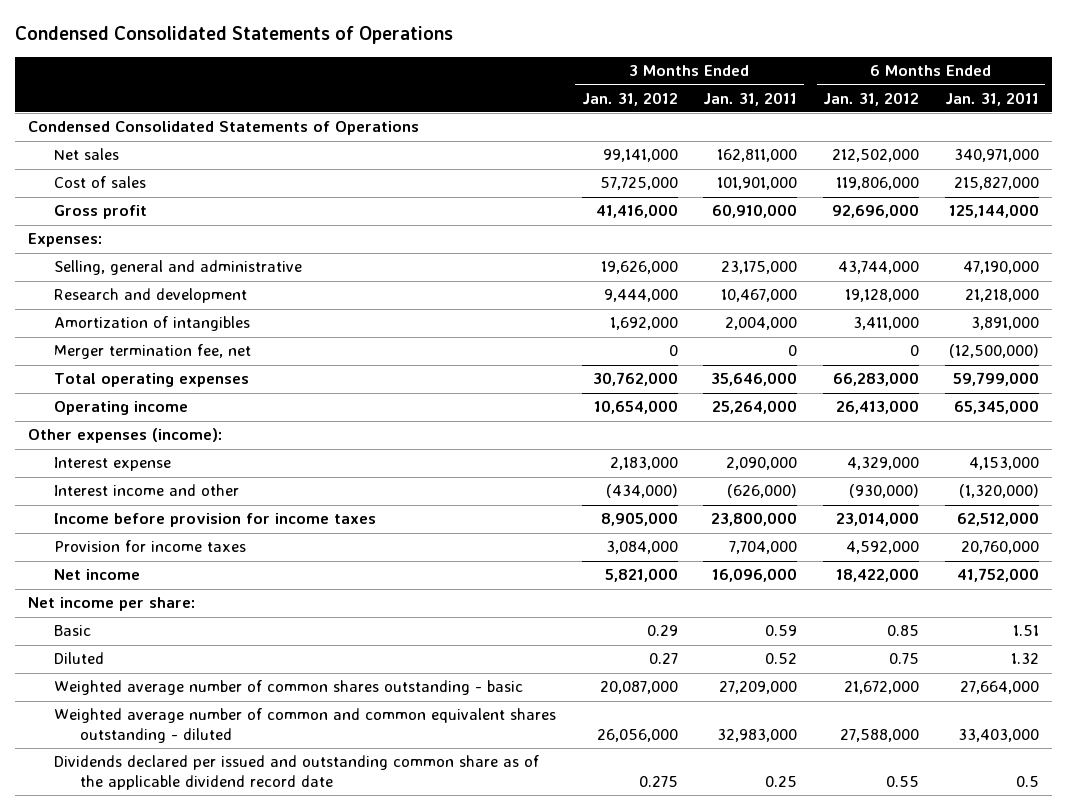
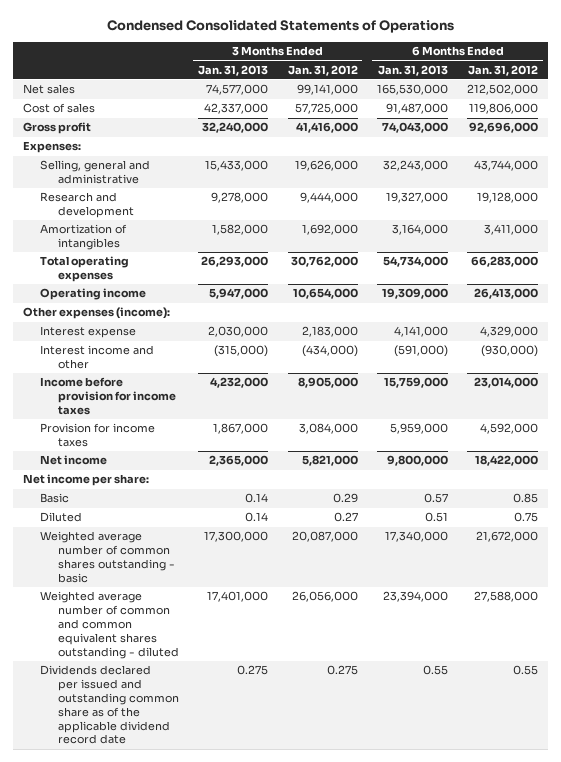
[703,91,798,106] Jan. 31, 2011 -> none
[944,91,1039,106] Jan. 31, 2011 -> none
none -> [198,64,269,76] Jan. 31, 2013
none -> [378,64,449,76] Jan. 31, 2013
[27,121,419,136] Condensed Consolidated Statements of Operations -> none
[53,344,251,360] Merger termination fee, net -> none

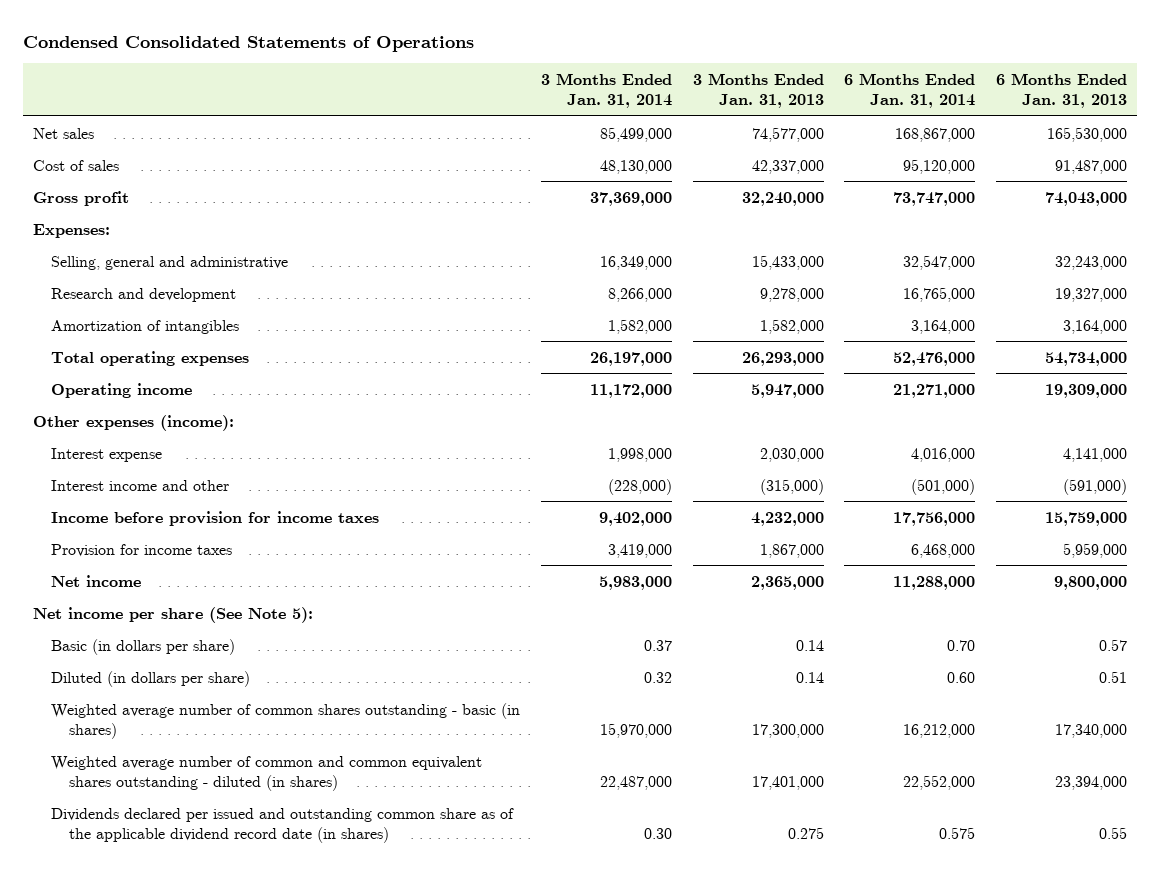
[287,64,358,76] Jan. 31, 2012 -> none
[468,64,539,76] Jan. 31, 2012 -> none
none -> [540,72,672,109] 3 Months Ended Jan. 31, 2014
none -> [844,72,976,109] 6 Months Ended Jan. 31, 2014
[22,474,149,487] Net income per share: -> [33,606,314,623] Net income per share (See Note 5):
[40,493,70,504] Basic -> [51,638,236,655] Basic (in dollars per share)
[40,512,83,523] Diluted -> [51,670,251,687] Diluted (in dollars per share)
[40,531,175,583] Weighted average number of common shares outstanding - basic -> [51,702,521,739] Weighted average number of common shares outstanding - basic (in shares)
[40,591,179,659] Weighted average number of common and common equivalent shares outstanding - diluted -> [51,755,483,791] Weighted average number of common and common equivalent shares outstanding - diluted (in shares)
[40,665,179,745] Dividends declared per issued and outstanding common share as of the applicable dividend record date -> [51,807,515,843] Dividends declared per issued and outstanding common share as of the applicable dividend record date (in shares)

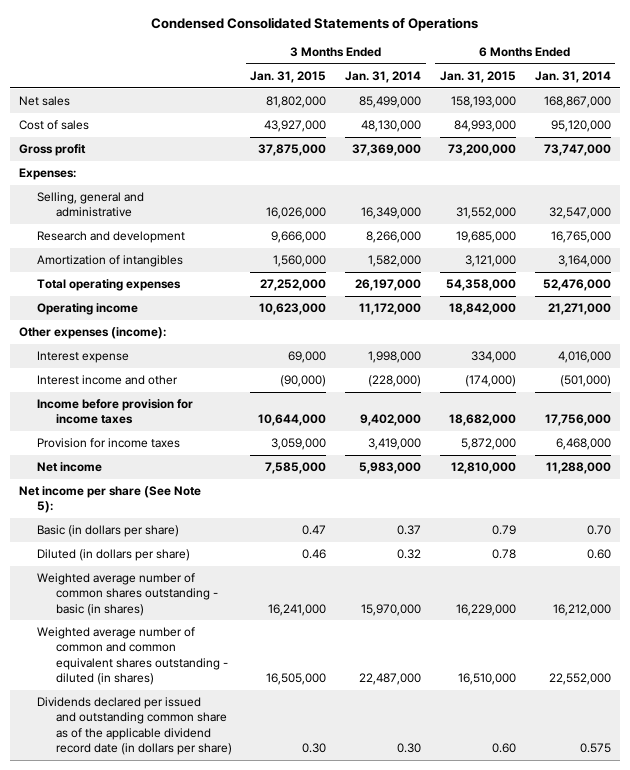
[692,72,824,109] 3 Months Ended Jan. 31, 2013 -> none
[995,72,1127,109] 6 Months Ended Jan. 31, 2013 -> none
none -> [250,70,327,83] Jan. 31, 2015
none -> [439,70,516,83] Jan. 31, 2015
[51,807,515,843] Dividends declared per issued and outstanding common share as of the applicable dividend record date (in shares) -> [37,697,232,755] Dividends declared per issued and outstanding common share as of the applicable dividend record date (in dollars per share)

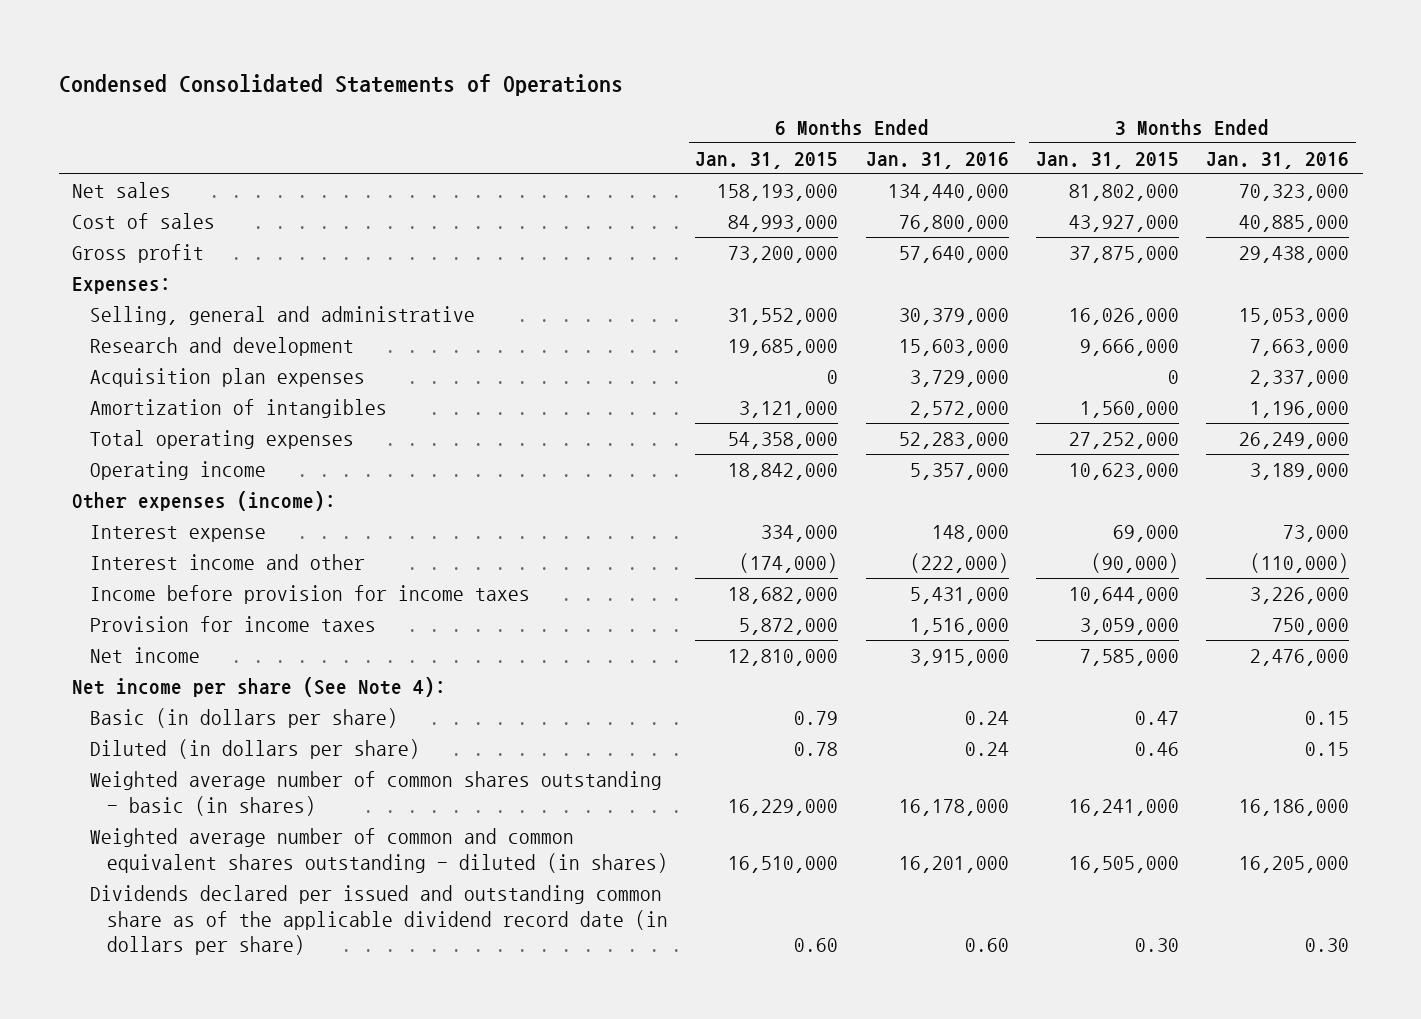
[345,70,422,83] Jan. 31, 2014 -> none
[534,70,611,83] Jan. 31, 2014 -> none
none -> [865,152,1009,170] Jan. 31, 2016
none -> [1205,152,1349,170] Jan. 31, 2016
none -> [89,368,365,388] Acquisition plan expenses
[18,486,201,514] Net income per share (See Note 5): -> [72,677,447,698] Net income per share (See Note 4):

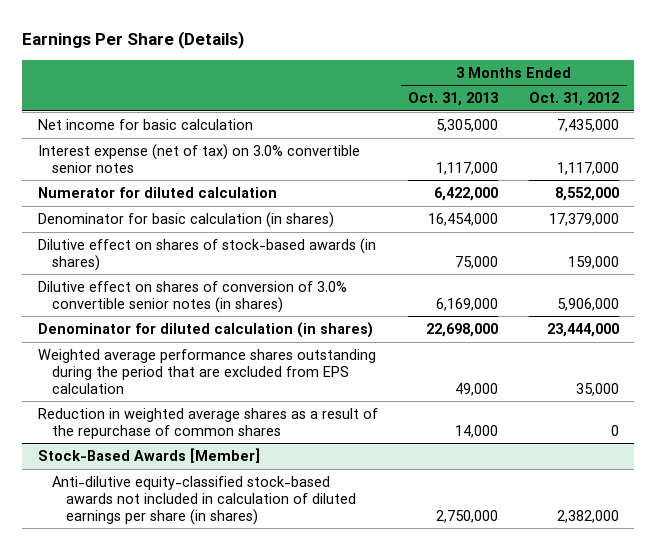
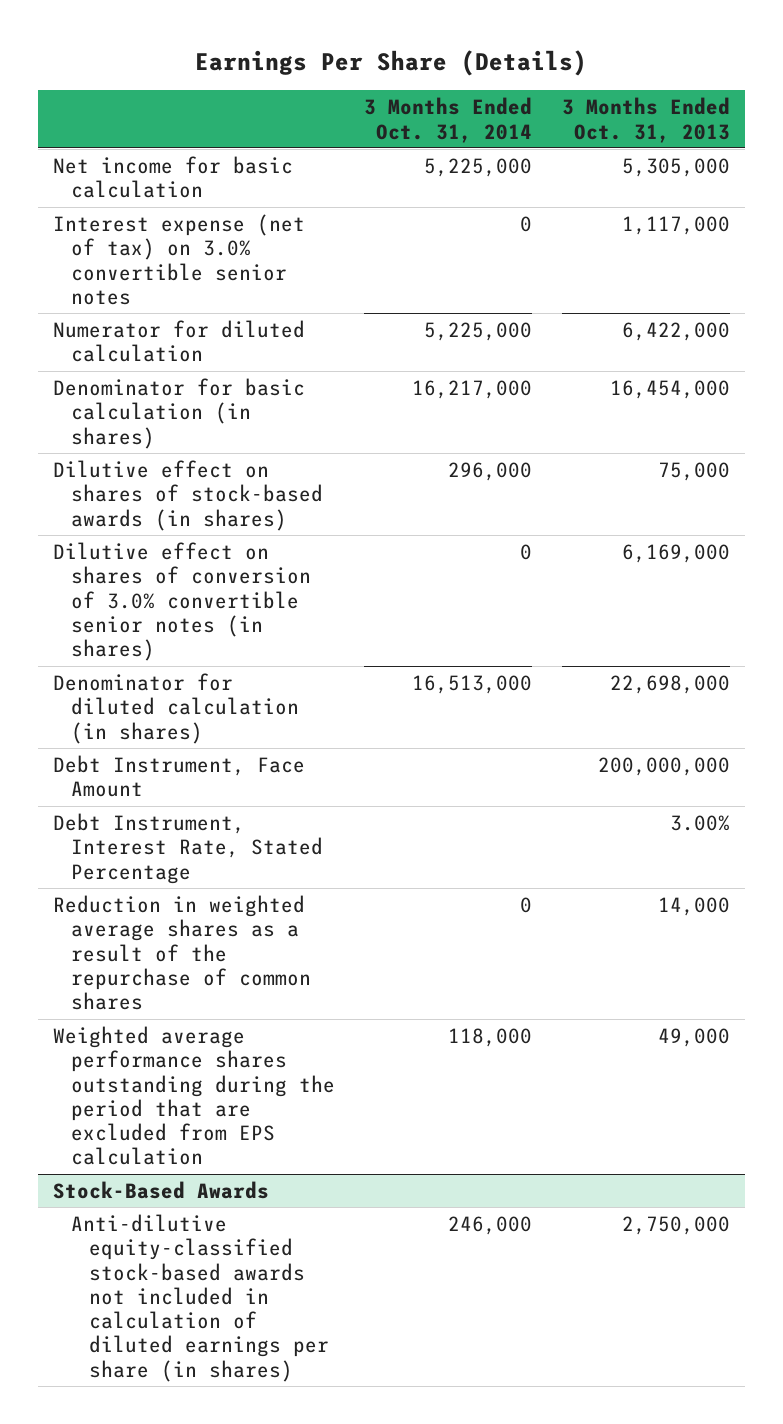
[528,92,619,107] Oct. 31, 2012 -> none
none -> [364,97,533,143] 3 Months Ended Oct. 31, 2014
none -> [52,754,305,798] Debt Instrument, Face Amount
none -> [52,812,323,884] Debt Instrument, Interest Rate, Stated Percentage
[37,348,376,394] Weighted average performance shares outstanding during the period that are excluded from EPS calculation -> [52,1025,335,1166] Weighted average performance shares outstanding during the period that are excluded from EPS calculation
[37,447,260,463] Stock-Based Awards [Member] -> [52,1180,269,1199] Stock-Based Awards

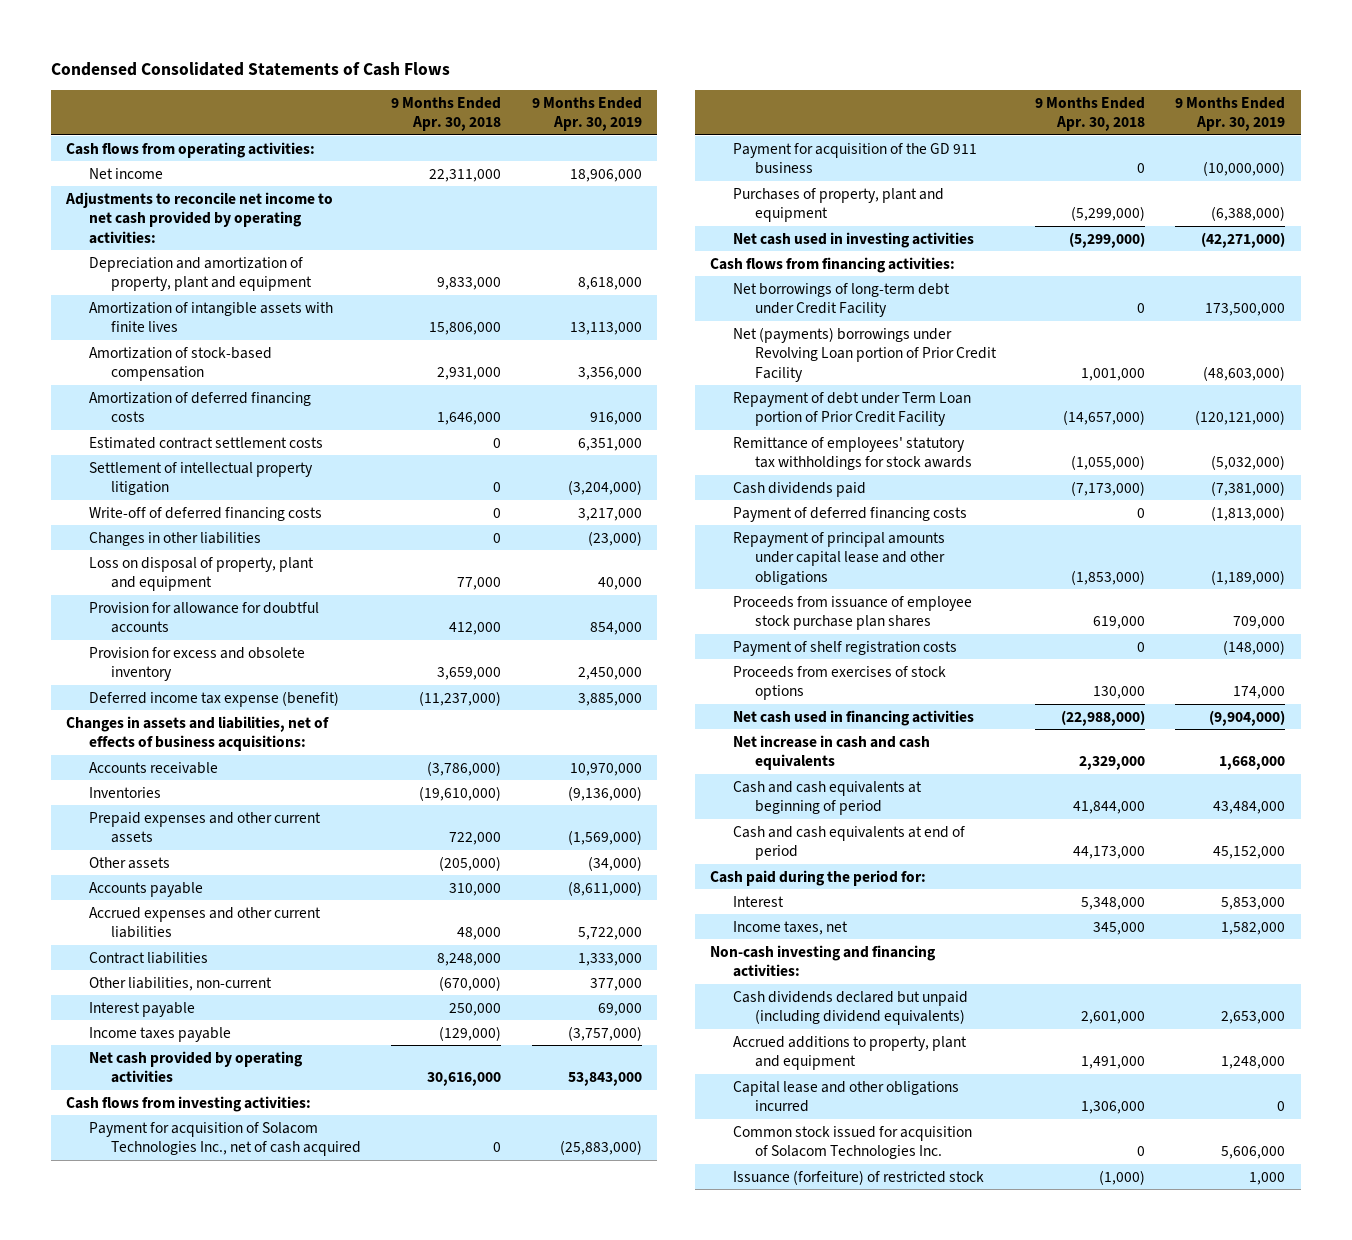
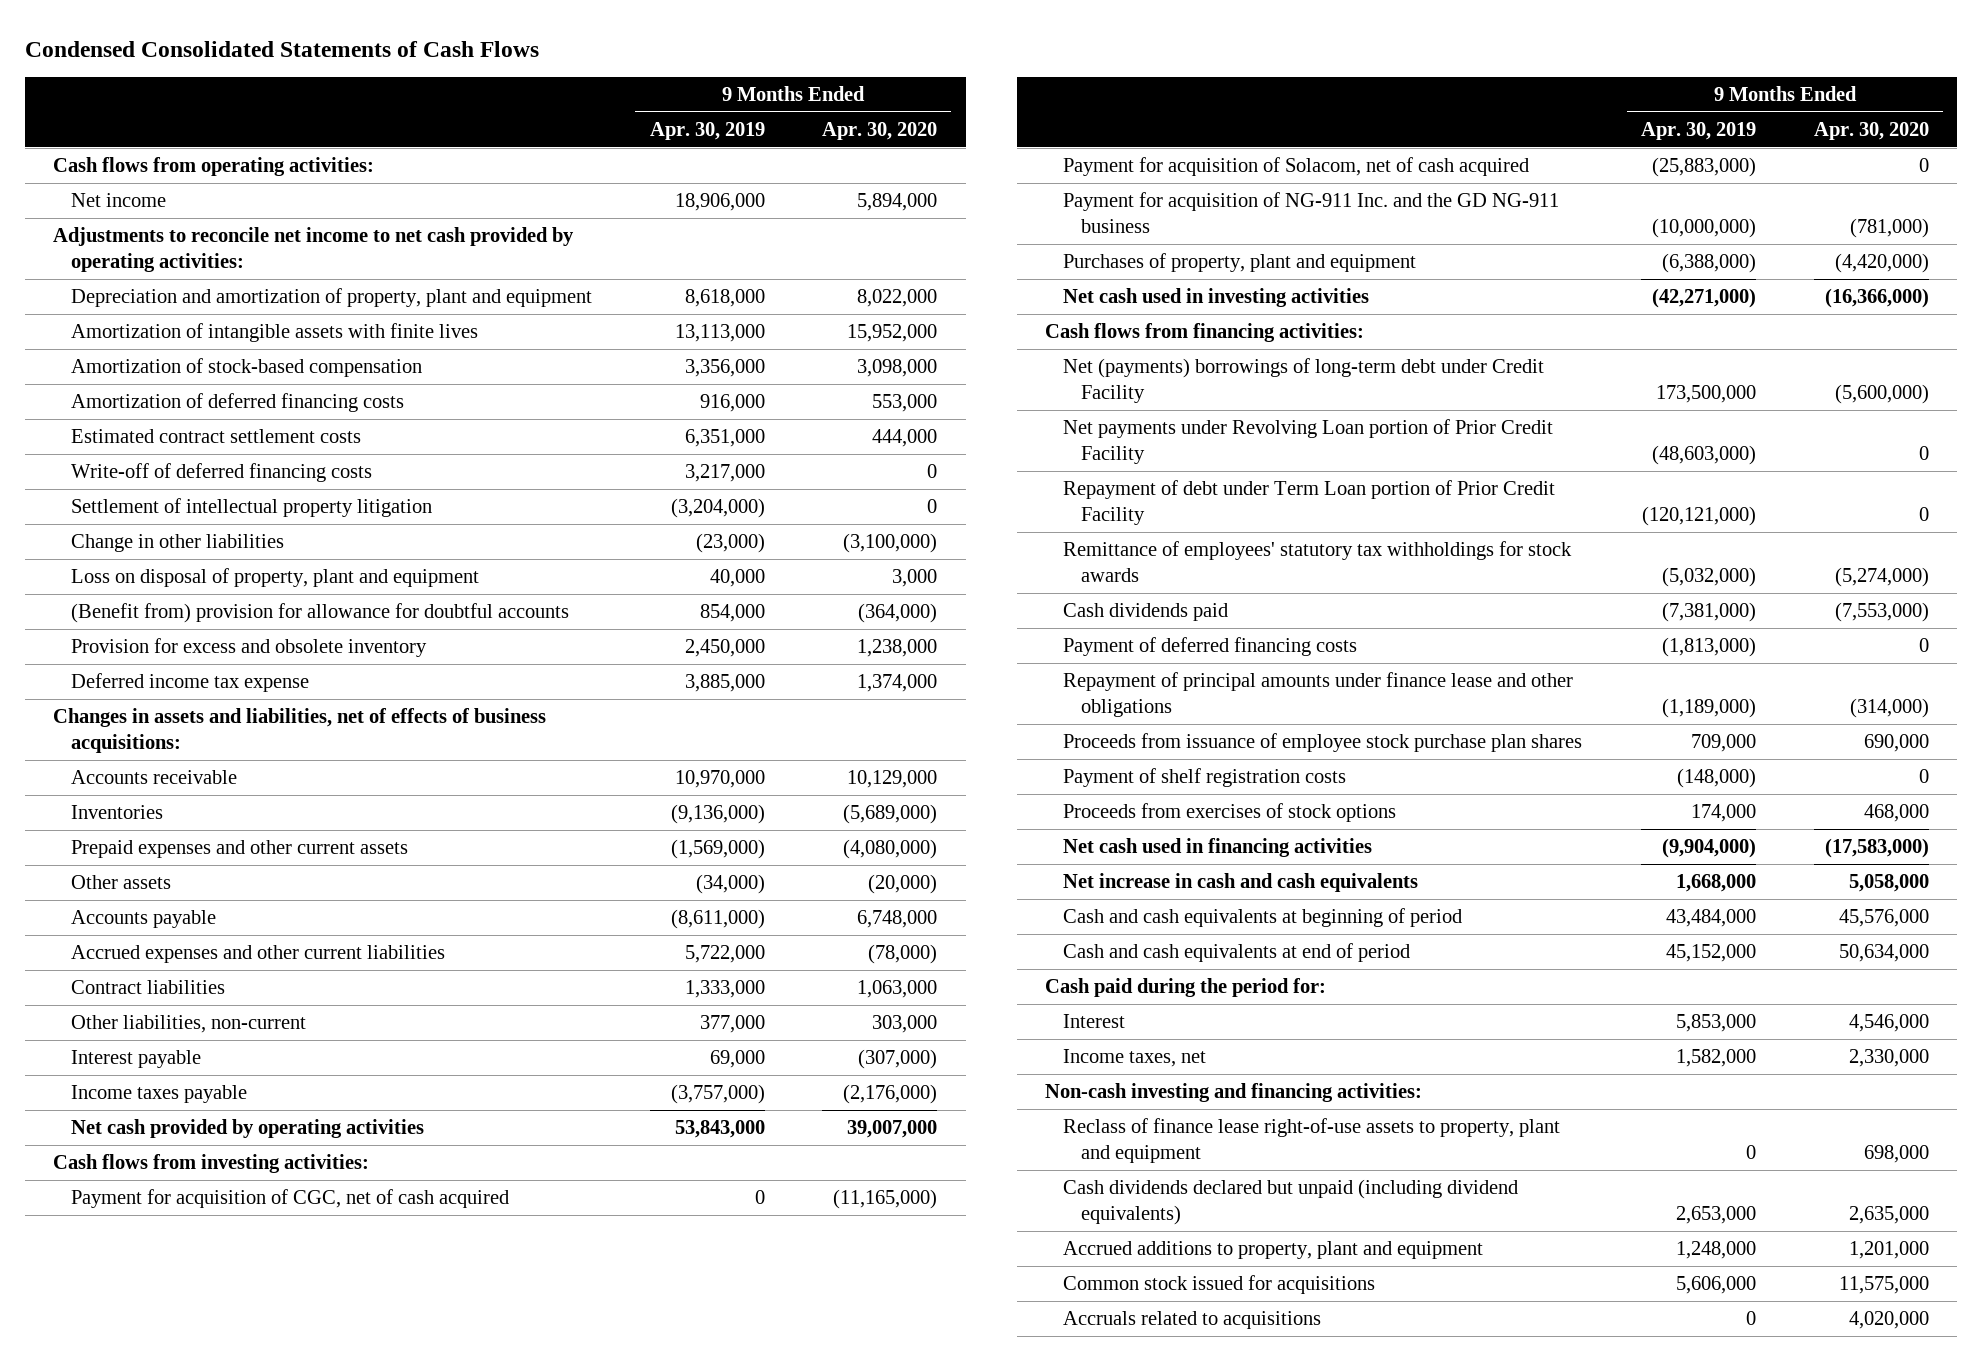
[391,96,502,132] 9 Months Ended Apr. 30, 2018 -> none
none -> [821,122,937,141] Apr. 30, 2020
[88,461,313,496] Settlement of intellectual property litigation -> [71,498,433,518] Settlement of intellectual property litigation
[88,531,261,546] Changes in other liabilities -> [71,534,285,553] Change in other liabilities
[88,601,319,634] Provision for allowance for doubtful accounts -> [71,603,570,624] (Benefit from) provision for allowance for doubtful accounts
[88,690,339,707] Deferred income tax expense (benefit) -> [71,673,310,693] Deferred income tax expense
[88,1121,362,1157] Payment for acquisition of Solacom Technologies Inc., net of cash acquired -> [71,1189,510,1209] Payment for acquisition of CGC, net of cash acquired
[559,1140,642,1156] (25,883,000) -> [754,1190,765,1205] 0
[732,142,977,175] Payment for acquisition of the GD 911 business -> [1063,157,1530,177] Payment for acquisition of Solacom, net of cash acquired
[1203,161,1286,177] (10,000,000) -> [1652,157,1757,178] (25,883,000)
none -> [1063,192,1560,233] Payment for acquisition of NG-911 Inc. and the GD NG-911 business
[732,282,950,318] Net borrowings of long-term debt under Credit Facility -> [1063,358,1545,403] Net (payments) borrowings of long-term debt under Credit Facility
[732,326,997,382] Net (payments) borrowings under Revolving Loan portion of Prior Credit Facility -> [1063,419,1554,464] Net payments under Revolving Loan portion of Prior Credit Facility
[732,531,945,585] Repayment of principal amounts under capital lease and other obligations -> [1063,672,1574,717] Repayment of principal amounts under finance lease and other obligations
none -> [1063,1118,1561,1163] Reclass of finance lease right-of-use assets to property, plant and equipment
[732,1080,959,1113] Capital lease and other obligations incurred -> none
[732,1169,984,1185] Issuance (forfeiture) of restricted stock -> none
[732,1125,972,1160] Common stock issued for acquisition of Solacom Technologies Inc. -> [1063,1275,1376,1295] Common stock issued for acquisitions
none -> [1063,1311,1322,1330] Accruals related to acquisitions

